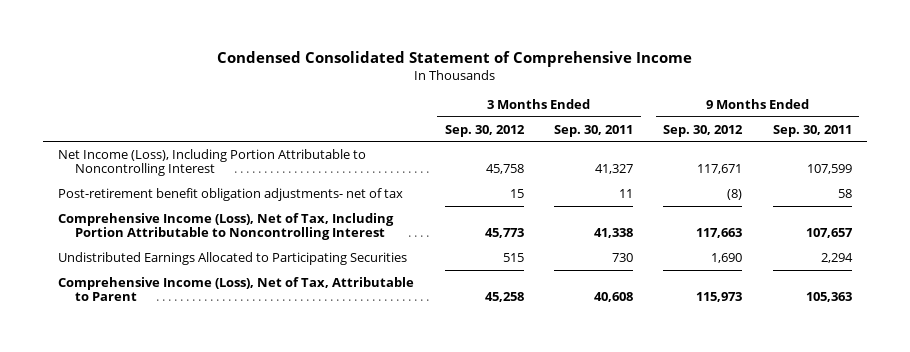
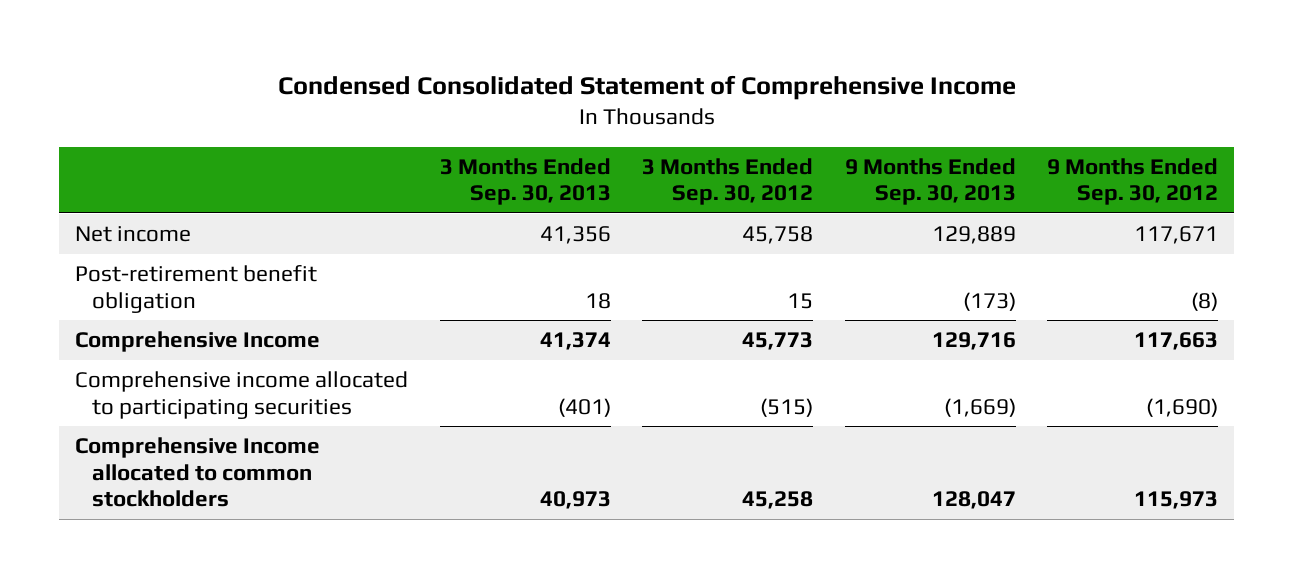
[554,124,634,137] Sep. 30, 2011 -> none
[772,124,852,137] Sep. 30, 2011 -> none
none -> [439,157,611,206] 3 Months Ended Sep. 30, 2013
none -> [844,157,1016,206] 9 Months Ended Sep. 30, 2013
[58,148,367,177] Net Income (Loss), Including Portion Attributable to Noncontrolling Interest -> [75,226,192,243] Net income
[58,187,404,201] Post-retirement benefit obligation adjustments- net of tax -> [75,265,318,313] Post-retirement benefit obligation
[58,212,395,241] Comprehensive Income (Loss), Net of Tax, Including Portion Attributable to Noncontrolling Interest -> [75,331,321,353] Comprehensive Income
[58,251,408,265] Undistributed Earnings Allocated to Participating Securities -> [75,371,409,419] Comprehensive income allocated to participating securities
[502,252,524,262] 515 -> [760,397,814,417] (515)
[711,252,743,263] 1,690 -> [1146,397,1219,417] (1,690)
[58,276,415,302] Comprehensive Income (Loss), Net of Tax, Attributable to Parent -> [75,437,321,508] Comprehensive Income allocated to common stockholders

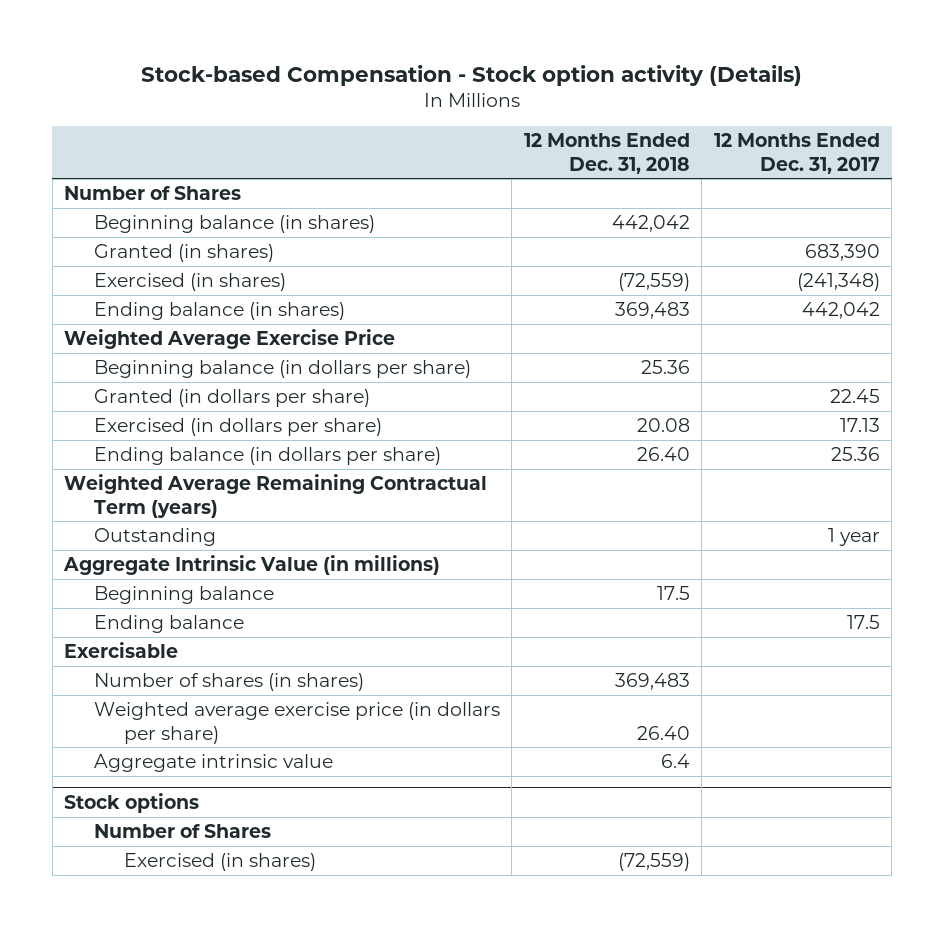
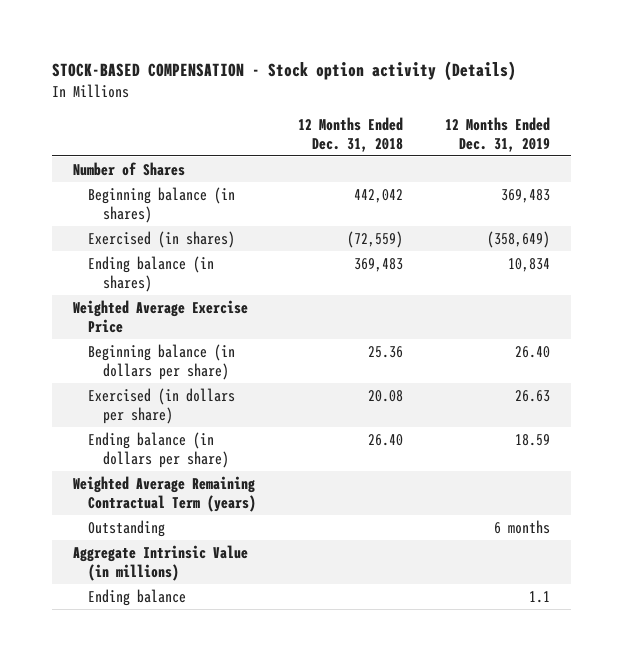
[140,64,802,86] Stock-based Compensation - Stock option activity (Details) -> [52,61,517,82] STOCK-BASED COMPENSATION - Stock option activity (Details)
[713,133,880,174] 12 Months Ended Dec. 31, 2017 -> none
none -> [444,116,550,152] 12 Months Ended Dec. 31, 2019
[93,244,274,263] Granted (in shares) -> none
[93,389,370,408] Granted (in dollars per share) -> none
[93,586,274,605] Beginning balance -> none
[64,642,179,659] Exercisable -> none
[93,673,364,692] Number of shares (in shares) -> none
[93,702,500,744] Weighted average exercise price (in dollars per share) -> none
[93,754,333,773] Aggregate intrinsic value -> none
[64,792,200,813] Stock options -> none
[93,824,271,839] Number of Shares -> none
[123,853,316,872] Exercised (in shares) -> none

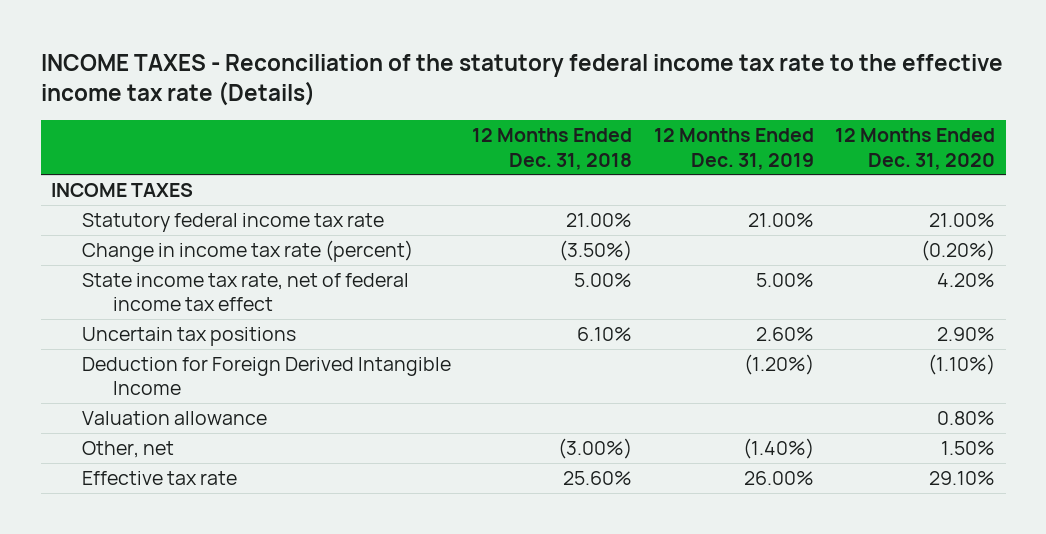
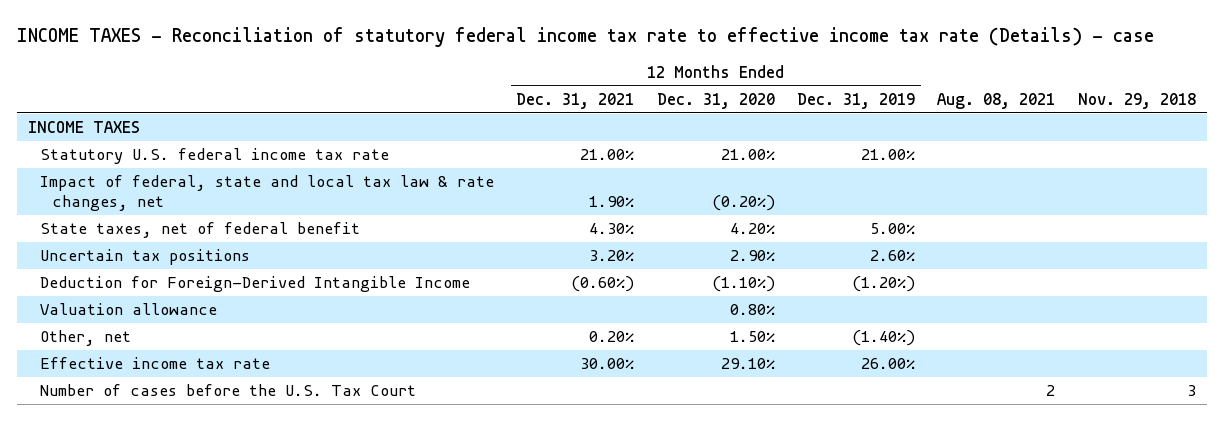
[40,53,1003,106] INCOME TAXES - Reconciliation of the statutory federal income tax rate to the effective income tax rate (Details) -> [16,27,1154,48] INCOME TAXES - Reconciliation of statutory federal income tax rate to effective income tax rate (Details) - case
[472,128,633,170] 12 Months Ended Dec. 31, 2018 -> none
none -> [516,92,635,109] Dec. 31, 2021
none -> [937,92,1056,109] Aug. 08, 2021
none -> [1077,92,1196,109] Nov. 29, 2018
[81,212,384,232] Statutory federal income tax rate -> [40,148,390,165] Statutory U.S. federal income tax rate
[81,239,413,262] Change in income tax rate (percent) -> [40,175,495,212] Impact of federal, state and local tax law & rate changes, net
[81,272,409,312] State income tax rate, net of federal income tax effect -> [40,222,361,239] State taxes, net of federal benefit
[81,356,451,396] Deduction for Foreign Derived Intangible Income -> [40,276,471,293] Deduction for Foreign-Derived Intangible Income
[81,470,237,485] Effective tax rate -> [40,357,271,370] Effective income tax rate
none -> [40,384,417,397] Number of cases before the U.S. Tax Court

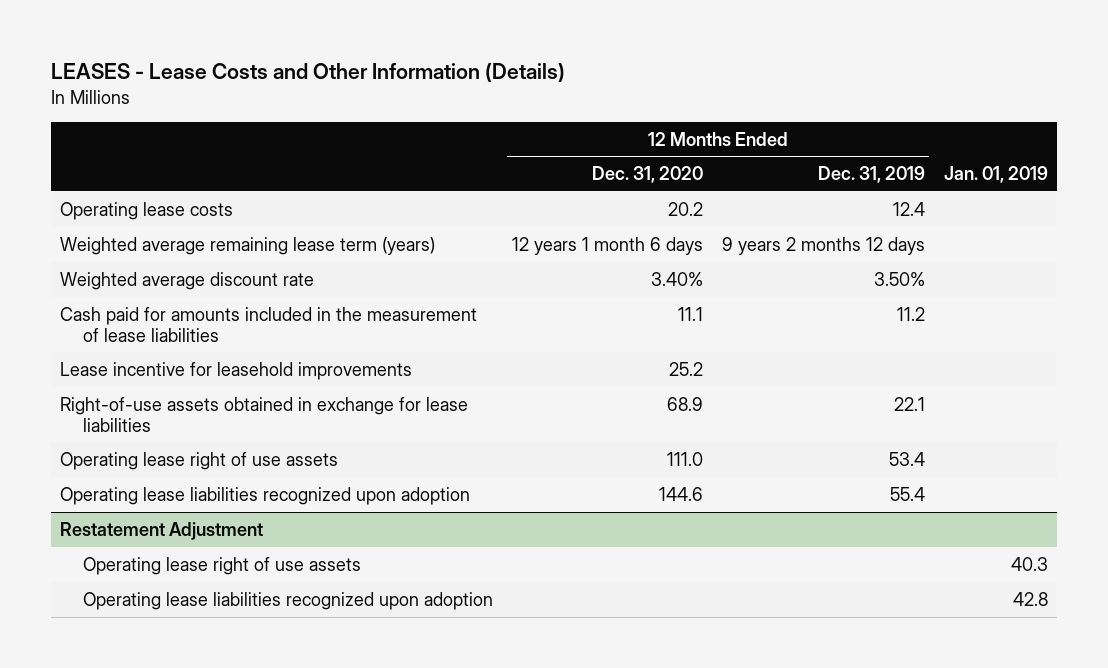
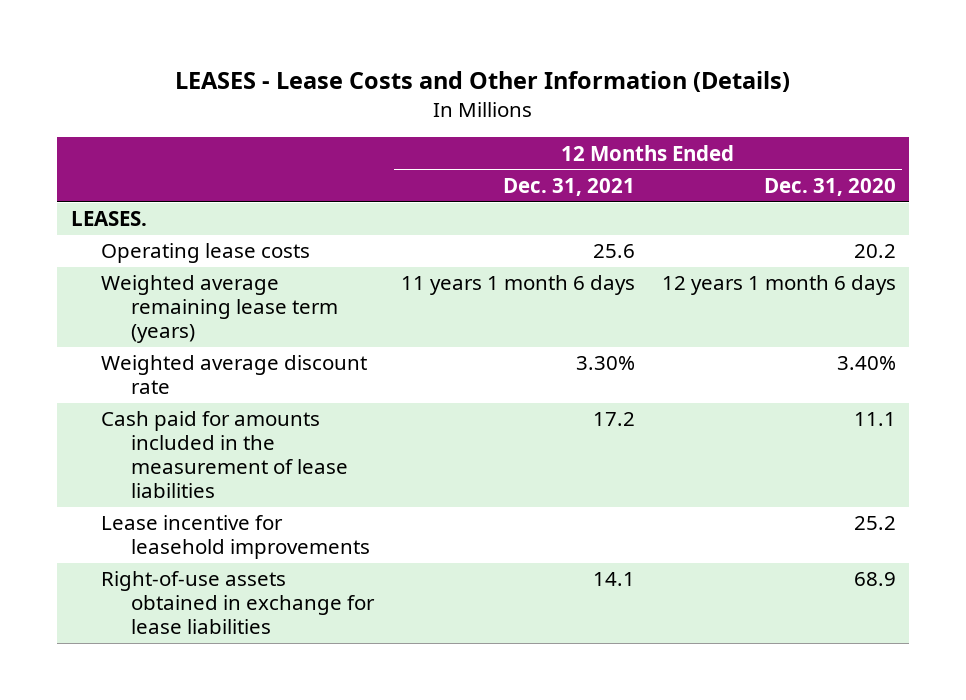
[817,166,925,184] Dec. 31, 2019 -> none
[943,166,1048,184] Jan. 01, 2019 -> none
none -> [502,177,635,196] Dec. 31, 2021
none -> [70,211,147,227] LEASES.
[60,451,339,470] Operating lease right of use assets -> none
[60,486,471,505] Operating lease liabilities recognized upon adoption -> none
[60,521,264,540] Restatement Adjustment -> none
[83,556,362,575] Operating lease right of use assets -> none
[83,591,494,610] Operating lease liabilities recognized upon adoption -> none

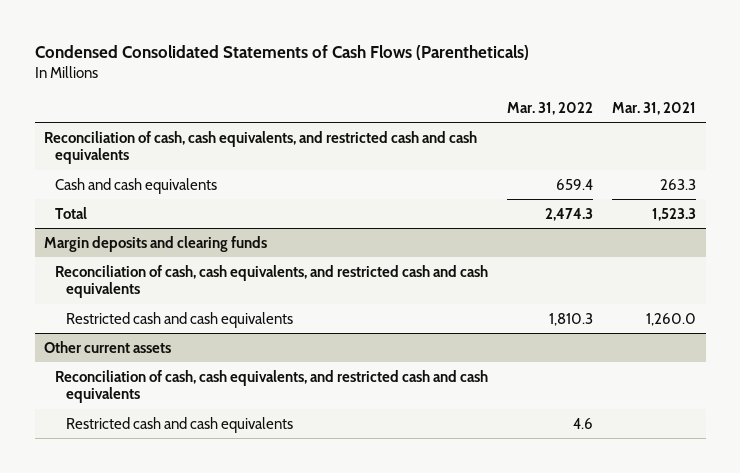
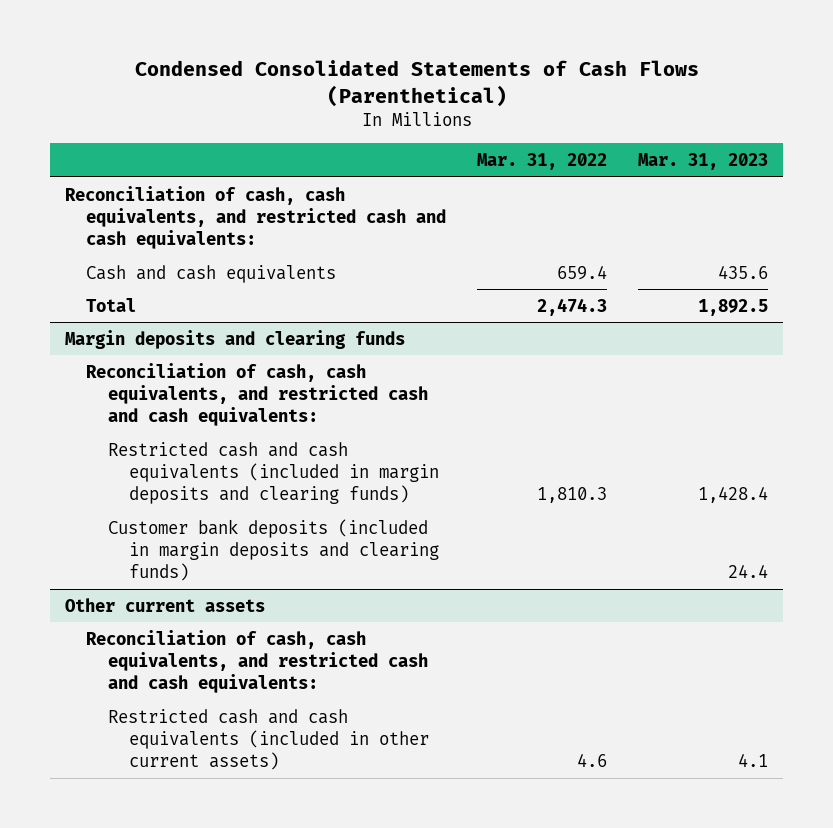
[34,44,529,60] Condensed Consolidated Statements of Cash Flows (Parentheticals) -> [134,60,699,108] Condensed Consolidated Statements of Cash Flows (Parenthetical)
[612,101,697,115] Mar. 31, 2021 -> none
none -> [637,152,768,170] Mar. 31, 2023
[44,130,478,165] Reconciliation of cash, cash equivalents, and restricted cash and cash equivalents -> [65,185,447,249] Reconciliation of cash, cash equivalents, and restricted cash and cash equivalents:
[55,264,489,299] Reconciliation of cash, cash equivalents, and restricted cash and cash equivalents -> [86,362,428,426] Reconciliation of cash, cash equivalents, and restricted cash and cash equivalents:
[66,311,294,328] Restricted cash and cash equivalents -> [107,441,439,504] Restricted cash and cash equivalents (included in margin deposits and clearing funds)
none -> [107,518,439,581] Customer bank deposits (included in margin deposits and clearing funds)
[66,416,294,433] Restricted cash and cash equivalents -> none
[55,369,489,404] Reconciliation of cash, cash equivalents, and restricted cash and cash equivalents -> [86,629,428,693] Reconciliation of cash, cash equivalents, and restricted cash and cash equivalents:
none -> [107,708,429,770] Restricted cash and cash equivalents (included in other current assets)

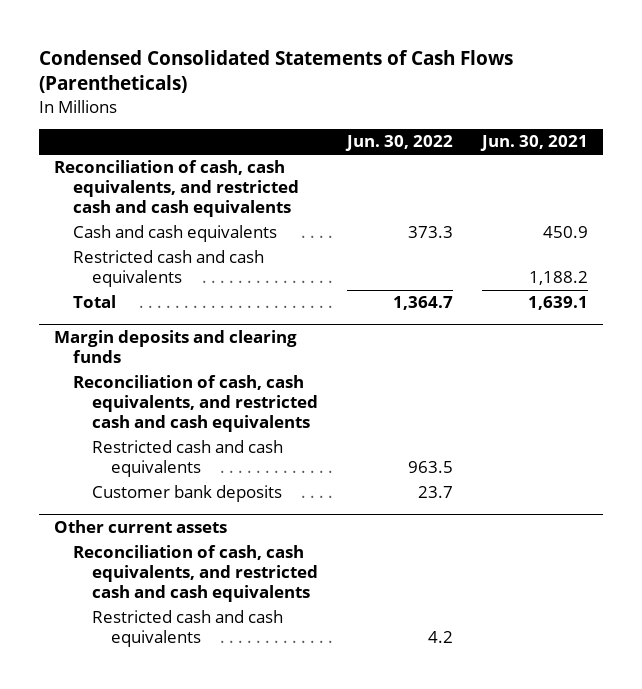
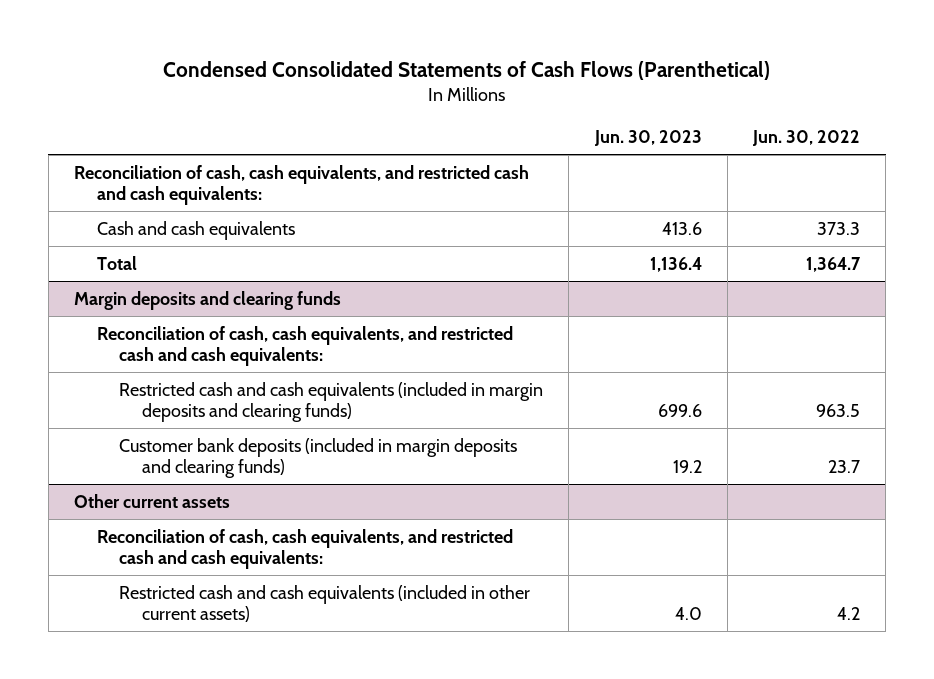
[39,49,514,94] Condensed Consolidated Statements of Cash Flows (Parentheticals) -> [163,60,771,80] Condensed Consolidated Statements of Cash Flows (Parenthetical)
[480,135,589,152] Jun. 30, 2021 -> none
none -> [593,130,702,147] Jun. 30, 2023
[53,160,299,218] Reconciliation of cash, cash equivalents, and restricted cash and cash equivalents -> [73,164,529,206] Reconciliation of cash, cash equivalents, and restricted cash and cash equivalents:
[72,250,264,288] Restricted cash and cash equivalents -> none
[72,375,318,433] Reconciliation of cash, cash equivalents, and restricted cash and cash equivalents -> [96,325,513,367] Reconciliation of cash, cash equivalents, and restricted cash and cash equivalents:
[91,440,283,478] Restricted cash and cash equivalents -> [119,381,544,423] Restricted cash and cash equivalents (included in margin deposits and clearing funds)
[91,485,282,503] Customer bank deposits -> [119,437,518,479] Customer bank deposits (included in margin deposits and clearing funds)
[91,610,283,648] Restricted cash and cash equivalents -> none
[72,545,318,603] Reconciliation of cash, cash equivalents, and restricted cash and cash equivalents -> [96,528,513,570] Reconciliation of cash, cash equivalents, and restricted cash and cash equivalents:
none -> [119,584,531,623] Restricted cash and cash equivalents (included in other current assets)

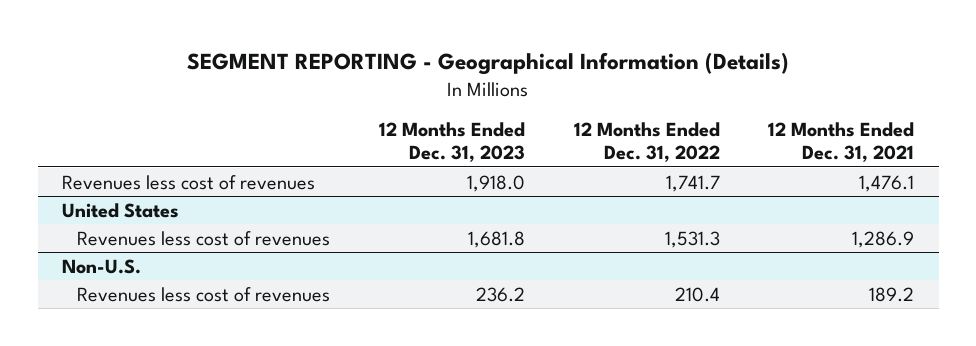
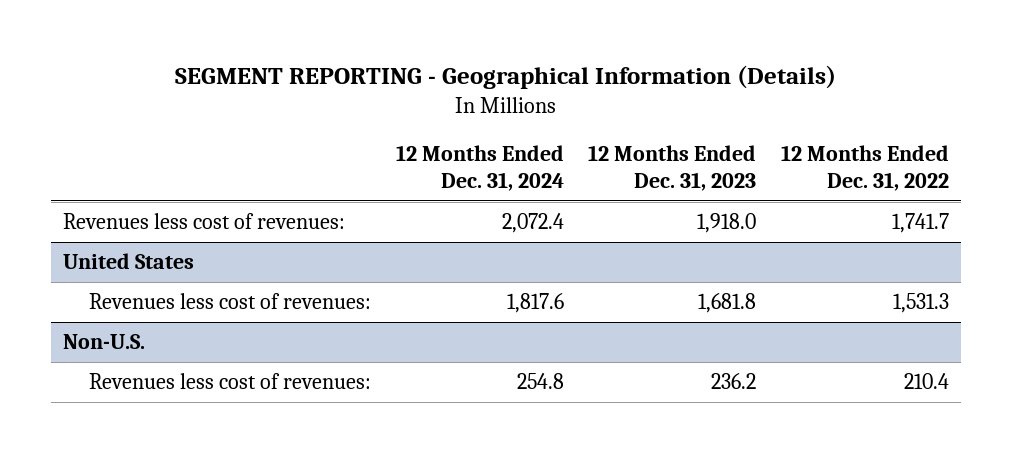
[768,122,915,163] 12 Months Ended Dec. 31, 2021 -> none
none -> [395,145,564,192] 12 Months Ended Dec. 31, 2024
[62,174,316,190] Revenues less cost of revenues -> [63,213,346,230] Revenues less cost of revenues:
[77,230,331,246] Revenues less cost of revenues -> [89,293,372,310] Revenues less cost of revenues:
[77,286,331,302] Revenues less cost of revenues -> [89,373,372,390] Revenues less cost of revenues:

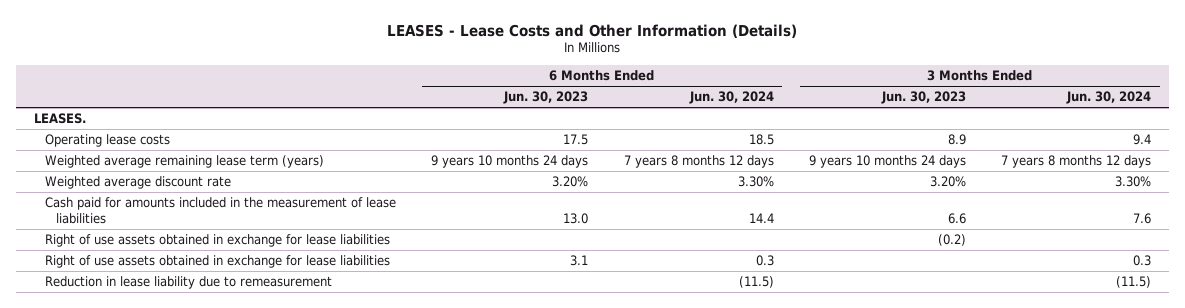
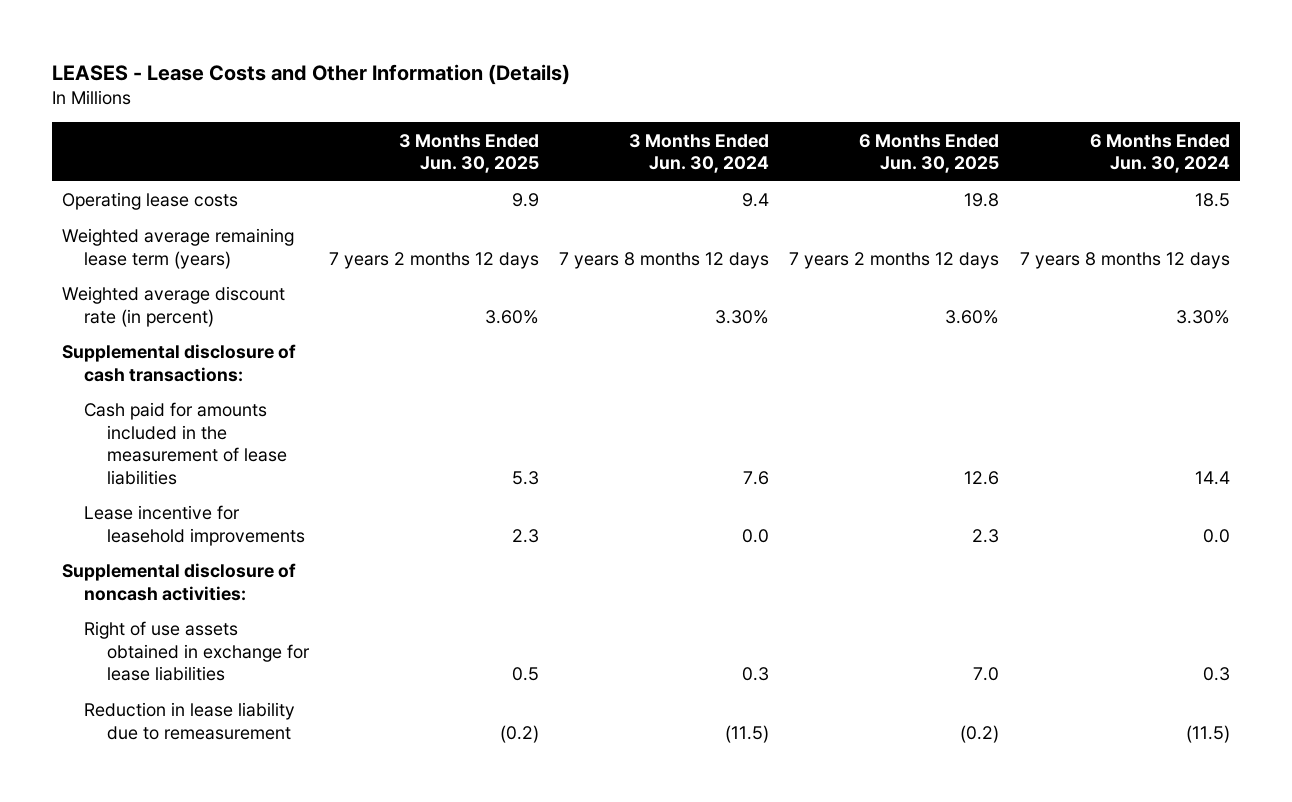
[503,91,589,105] Jun. 30, 2023 -> none
[880,91,966,105] Jun. 30, 2023 -> none
none -> [398,133,539,174] 3 Months Ended Jun. 30, 2025
none -> [859,133,1000,174] 6 Months Ended Jun. 30, 2025
[33,113,86,125] LEASES. -> none
[44,176,231,190] Weighted average discount rate -> [62,286,286,327] Weighted average discount rate (in percent)
none -> [62,344,297,382] Supplemental disclosure of cash transactions:
[44,234,390,248] Right of use assets obtained in exchange for lease liabilities -> none
none -> [84,505,305,546] Lease incentive for leasehold improvements
none -> [62,563,297,601] Supplemental disclosure of noncash activities:

